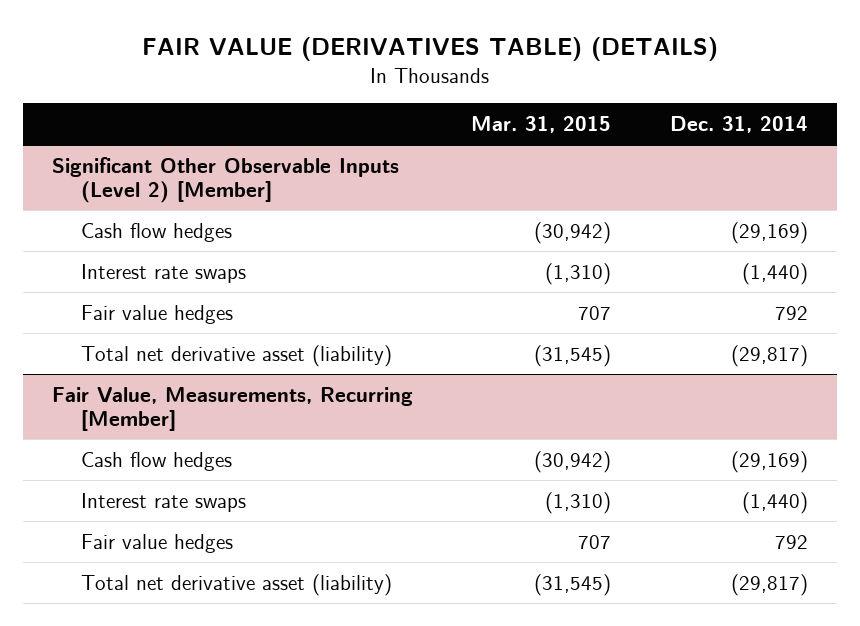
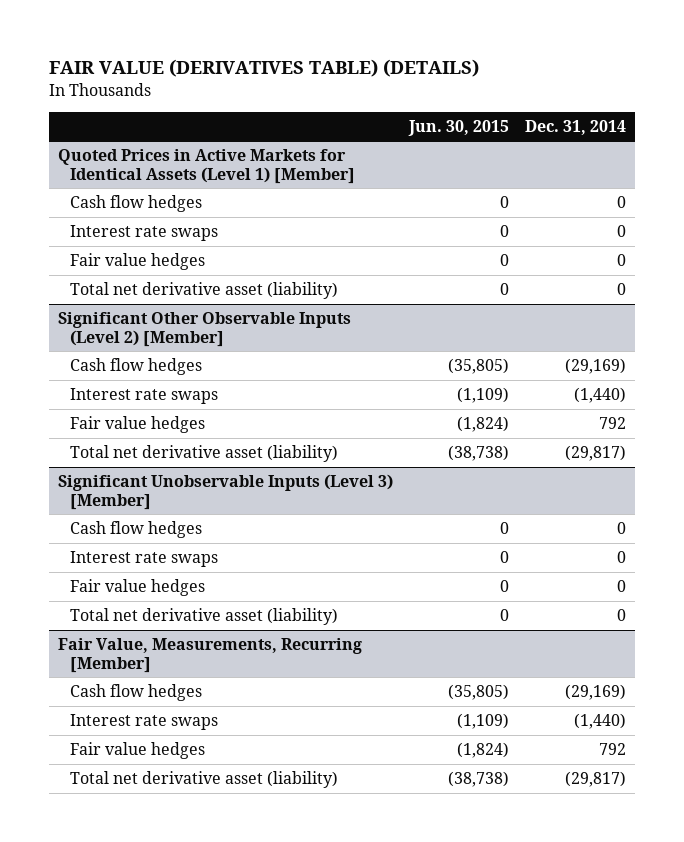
[471,116,612,134] Mar. 31, 2015 -> none
none -> [407,119,509,136] Jun. 30, 2015
none -> [57,149,355,184] Quoted Prices in Active Markets for Identical Assets (Level 1) [Member]
none -> [69,195,202,213] Cash flow hedges
none -> [69,225,218,242] Interest rate swaps
none -> [69,253,205,271] Fair value hedges
none -> [69,282,338,300] Total net derivative asset (liability)
none -> [57,474,393,510] Significant Unobservable Inputs (Level 3) [Member]
none -> [69,521,202,539] Cash flow hedges
none -> [69,551,218,568] Interest rate swaps
none -> [69,579,205,597] Fair value hedges
none -> [69,608,338,626] Total net derivative asset (liability)

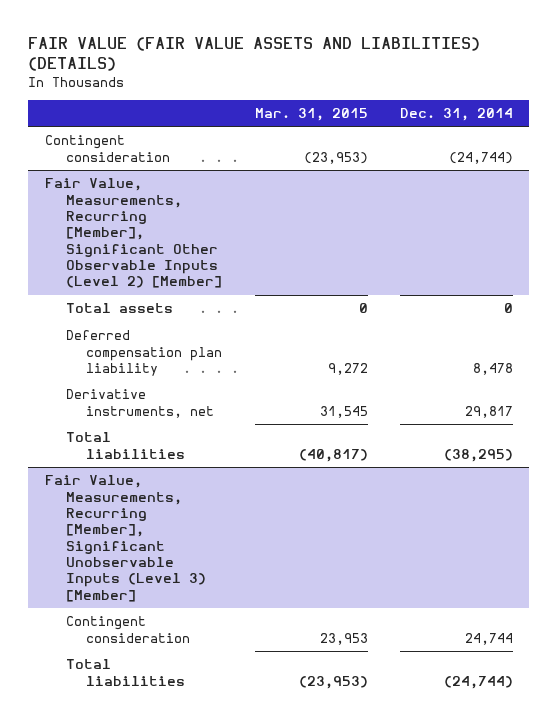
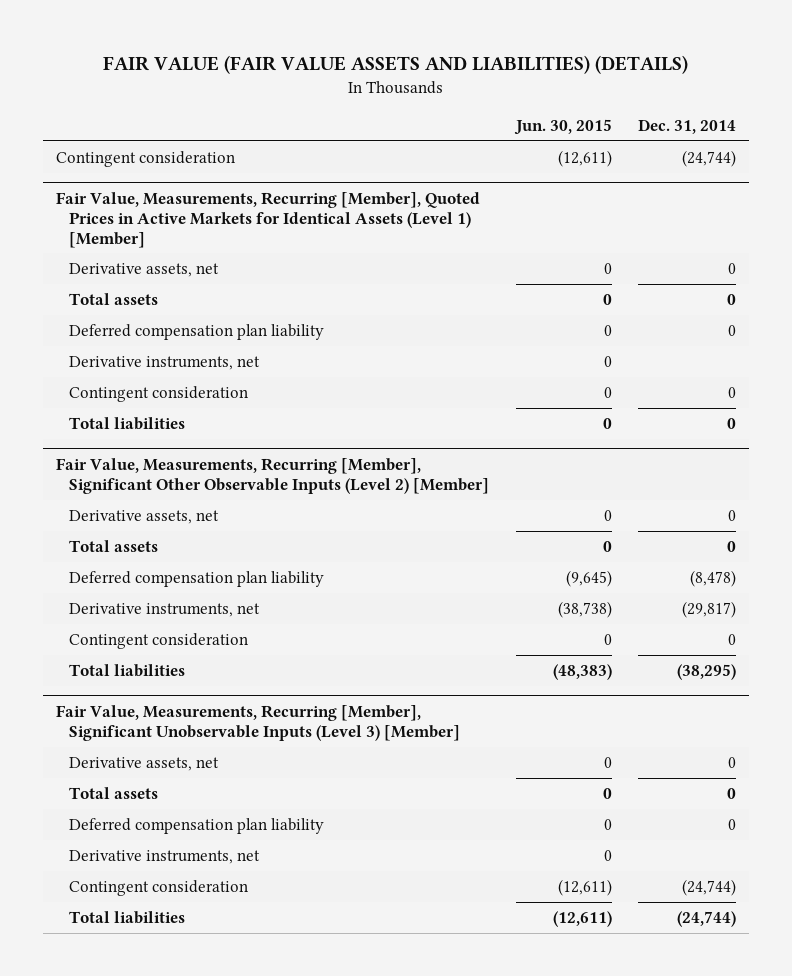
[254,107,368,121] Mar. 31, 2015 -> none
none -> [513,118,612,135] Jun. 30, 2015
none -> [56,191,481,248] Fair Value, Measurements, Recurring [Member], Quoted Prices in Active Markets for Identical Assets (Level 1) [Member]
none -> [69,263,220,278] Derivative assets, net
none -> [69,293,159,306] Total assets
none -> [69,324,325,341] Deferred compensation plan liability
none -> [69,356,261,371] Derivative instruments, net
none -> [69,386,249,403] Contingent consideration
none -> [69,417,186,431] Total liabilities
none -> [69,510,220,525] Derivative assets, net
[473,362,514,375] 8,478 -> [689,570,736,588] (8,478)
[465,405,514,418] 29,817 -> [681,601,736,619] (29,817)
none -> [69,633,249,650] Contingent consideration
none -> [69,757,220,772] Derivative assets, net
none -> [69,787,159,800] Total assets
none -> [69,818,325,835] Deferred compensation plan liability
none -> [69,850,261,865] Derivative instruments, net
[465,632,514,645] 24,744 -> [681,879,736,897] (24,744)

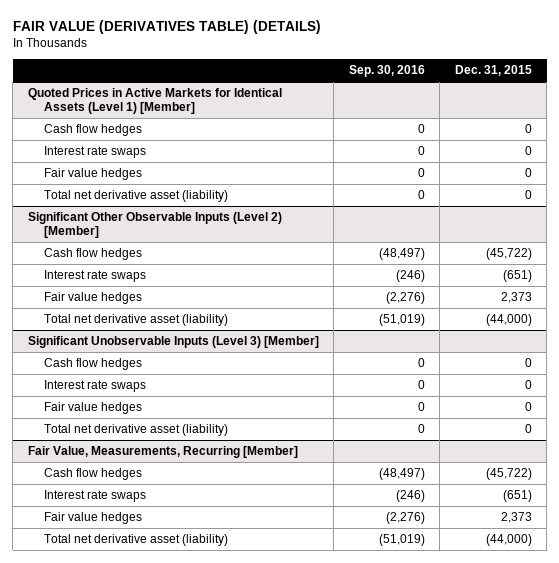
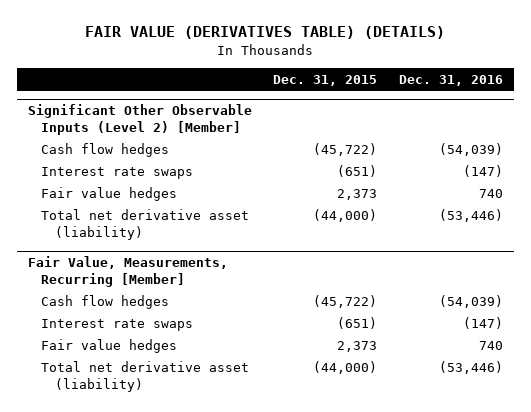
[348,65,425,78] Sep. 30, 2016 -> none
none -> [399,75,504,87] Dec. 31, 2016
[27,88,282,114] Quoted Prices in Active Markets for Identical Assets (Level 1) [Member] -> none
[44,124,143,137] Cash flow hedges -> none
[44,146,147,159] Interest rate swaps -> none
[44,168,143,181] Fair value hedges -> none
[44,190,229,203] Total net derivative asset (liability) -> none
[27,336,319,349] Significant Unobservable Inputs (Level 3) [Member] -> none
[44,358,143,371] Cash flow hedges -> none
[44,380,147,393] Interest rate swaps -> none
[44,402,143,415] Fair value hedges -> none
[44,424,229,437] Total net derivative asset (liability) -> none

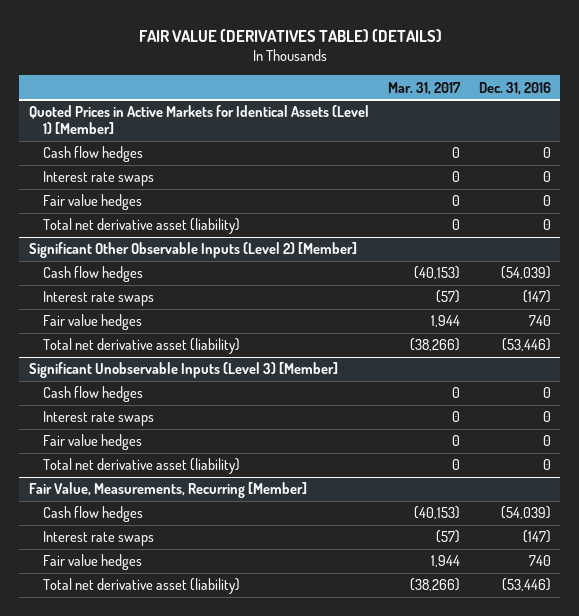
[273,75,378,87] Dec. 31, 2015 -> none
none -> [387,81,461,95] Mar. 31, 2017
none -> [28,105,369,135] Quoted Prices in Active Markets for Identical Assets (Level 1) [Member]
none -> [42,146,143,163] Cash flow hedges
none -> [42,171,154,187] Interest rate swaps
none -> [42,194,142,211] Fair value hedges
none -> [42,218,240,235] Total net derivative asset (liability)
none -> [28,362,338,379] Significant Unobservable Inputs (Level 3) [Member]
none -> [42,386,143,403] Cash flow hedges
none -> [42,411,154,427] Interest rate swaps
none -> [42,434,142,451] Fair value hedges
none -> [42,458,240,475] Total net derivative asset (liability)

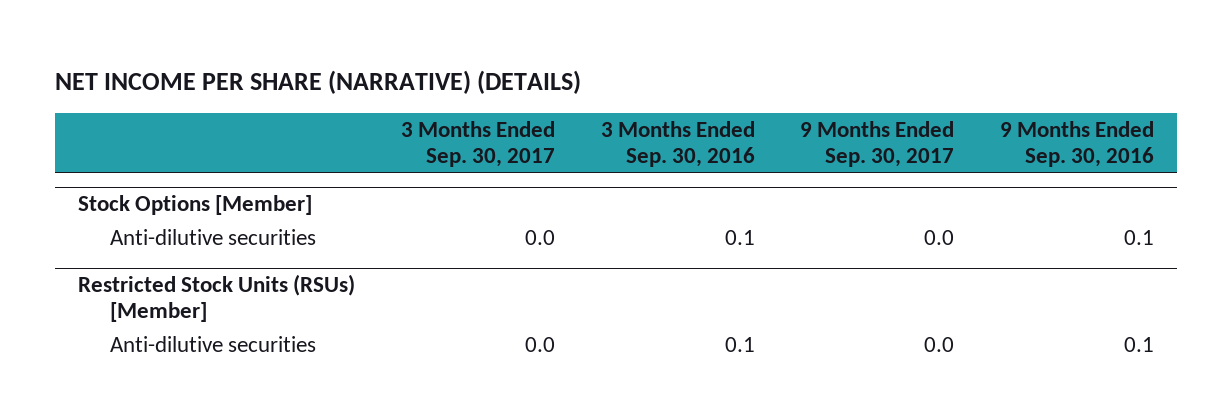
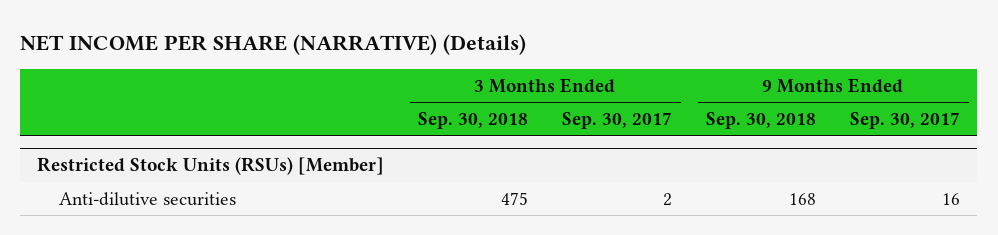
[55,70,582,95] NET INCOME PER SHARE (NARRATIVE) (DETAILS) -> [20,33,527,55] NET INCOME PER SHARE (NARRATIVE) (Details)
[600,121,755,168] 3 Months Ended Sep. 30, 2016 -> none
[999,121,1154,168] 9 Months Ended Sep. 30, 2016 -> none
none -> [418,112,529,130] Sep. 30, 2018
none -> [706,112,817,130] Sep. 30, 2018
[78,195,313,216] Stock Options [Member] -> none
[109,229,316,246] Anti-dilutive securities -> none
[524,337,555,353] 0.0 -> [663,192,673,206] 2
[924,337,955,353] 0.0 -> [942,192,961,205] 16

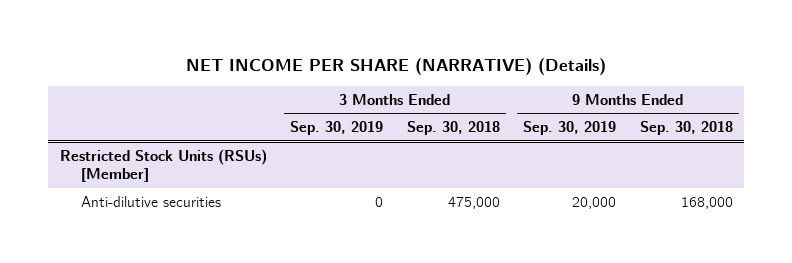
[562,112,673,130] Sep. 30, 2017 -> none
[850,112,961,130] Sep. 30, 2017 -> none
none -> [290,121,384,136] Sep. 30, 2019
none -> [523,121,617,136] Sep. 30, 2019
[501,191,529,205] 475 -> [447,196,500,209] 475,000
[789,192,817,205] 168 -> [680,196,733,209] 168,000

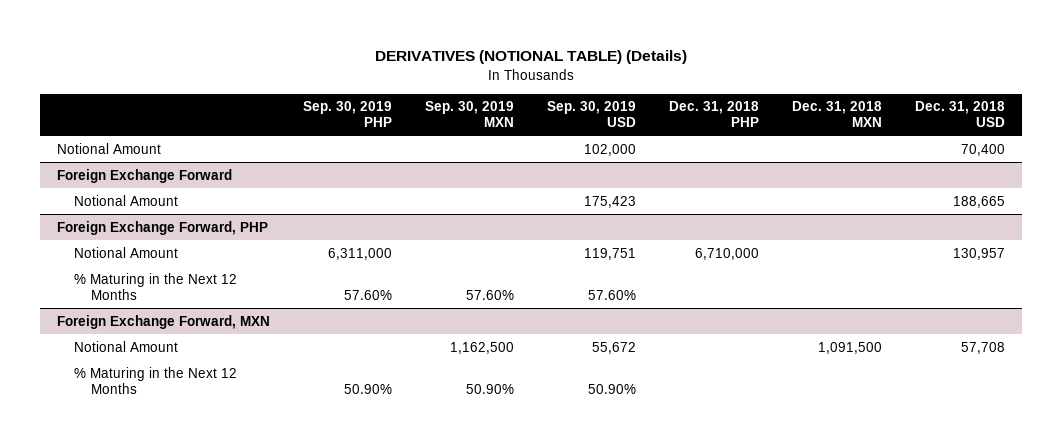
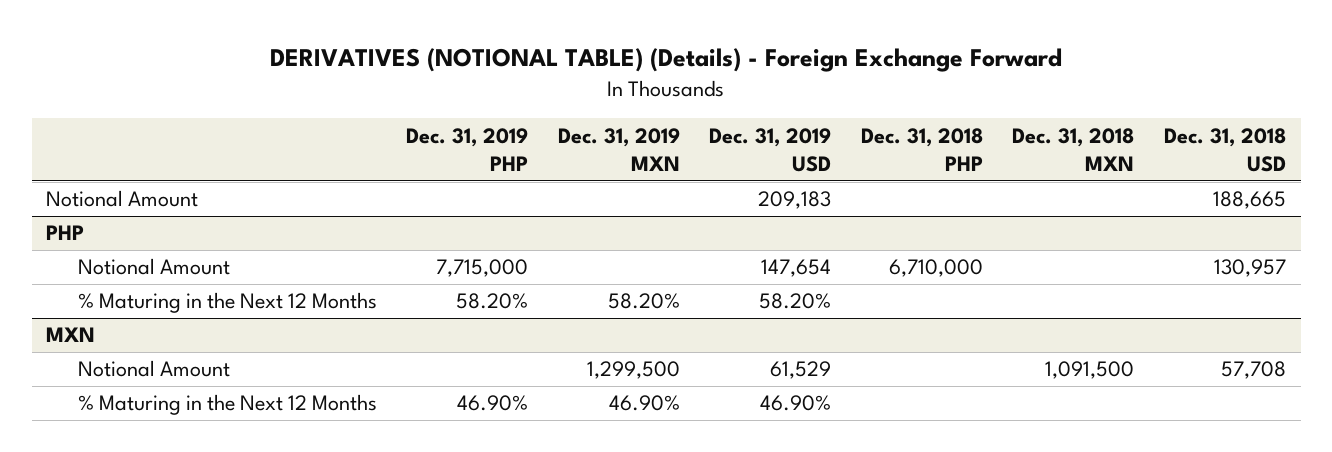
[375,50,688,65] DERIVATIVES (NOTIONAL TABLE) (Details) -> [270,48,1063,73] DERIVATIVES (NOTIONAL TABLE) (Details) - Foreign Exchange Forward
[302,101,392,128] Sep. 30, 2019 PHP -> none
[424,101,514,128] Sep. 30, 2019 MXN -> none
[547,101,637,128] Sep. 30, 2019 USD -> none
none -> [406,127,529,172] Dec. 31, 2019 PHP
none -> [557,127,680,172] Dec. 31, 2019 MXN
none -> [709,127,832,173] Dec. 31, 2019 USD
[56,142,161,154] Notional Amount -> none
[56,168,232,183] Foreign Exchange Forward -> none
[56,220,268,235] Foreign Exchange Forward, PHP -> none
none -> [46,225,85,241] PHP
[56,314,270,329] Foreign Exchange Forward, MXN -> none
none -> [46,327,96,343] MXN

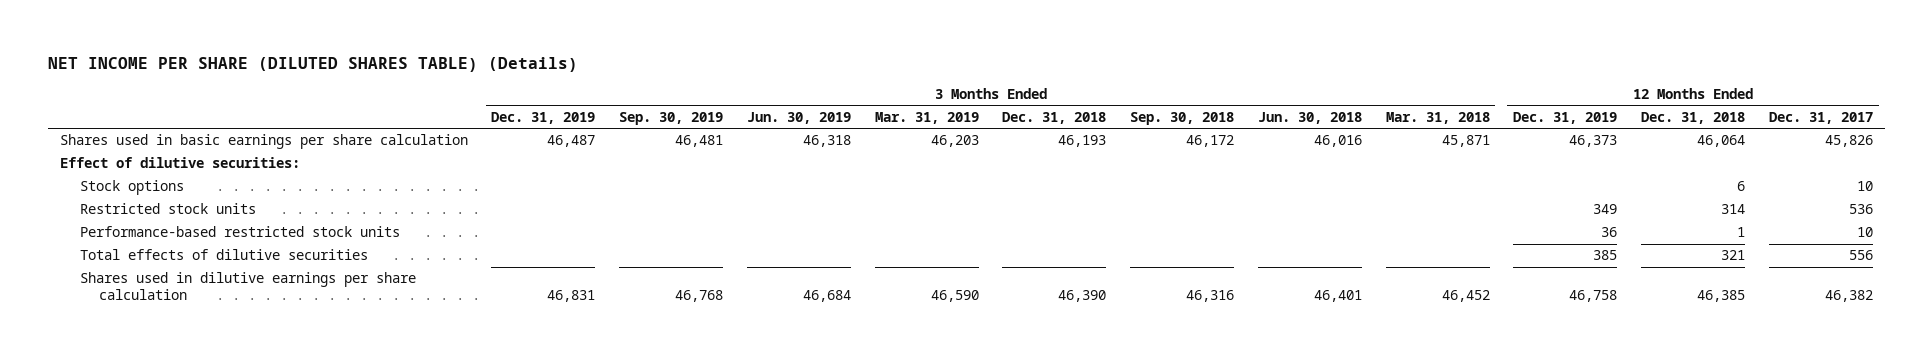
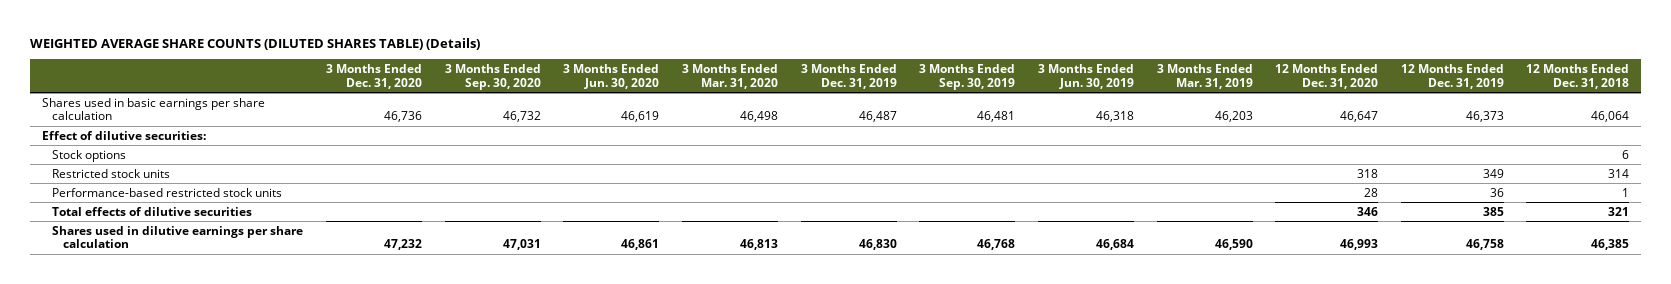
[47,57,578,73] NET INCOME PER SHARE (DILUTED SHARES TABLE) (Details) -> [30,38,481,51] WEIGHTED AVERAGE SHARE COUNTS (DILUTED SHARES TABLE) (Details)
[1002,111,1107,124] Dec. 31, 2018 -> none
[1130,111,1235,125] Sep. 30, 2018 -> none
[1257,111,1362,124] Jun. 30, 2018 -> none
[1385,111,1490,124] Mar. 31, 2018 -> none
[1768,111,1873,124] Dec. 31, 2017 -> none
none -> [325,64,422,89] 3 Months Ended Dec. 31, 2020
none -> [444,64,541,90] 3 Months Ended Sep. 30, 2020
none -> [563,64,660,89] 3 Months Ended Jun. 30, 2020
none -> [681,64,778,89] 3 Months Ended Mar. 31, 2020
none -> [1275,64,1379,89] 12 Months Ended Dec. 31, 2020
[547,289,596,302] 46,831 -> [858,239,897,251] 46,830

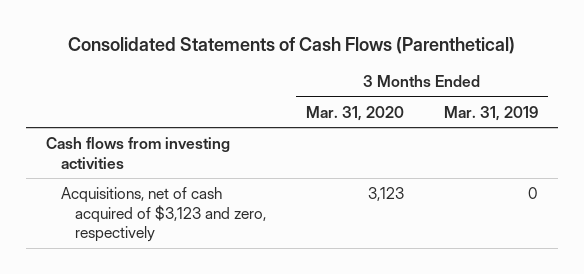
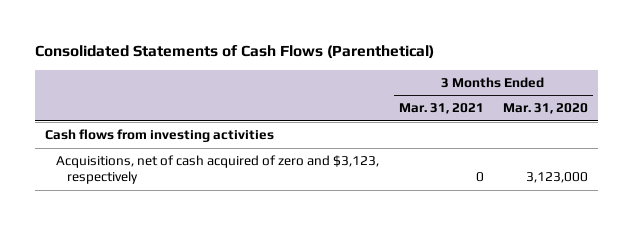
[444,105,539,121] Mar. 31, 2019 -> none
none -> [398,103,484,115] Mar. 31, 2021
[60,186,266,243] Acquisitions, net of cash acquired of $3,123 and zero, respectively -> [56,155,380,185] Acquisitions, net of cash acquired of zero and $3,123, respectively
[367,186,404,201] 3,123 -> [525,172,588,184] 3,123,000

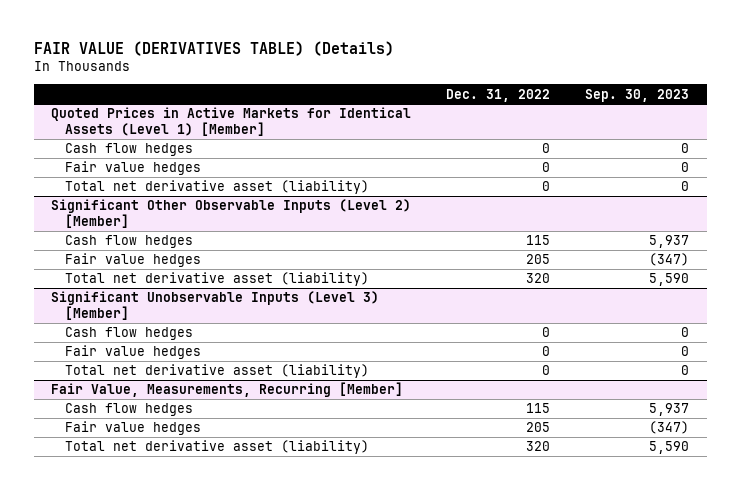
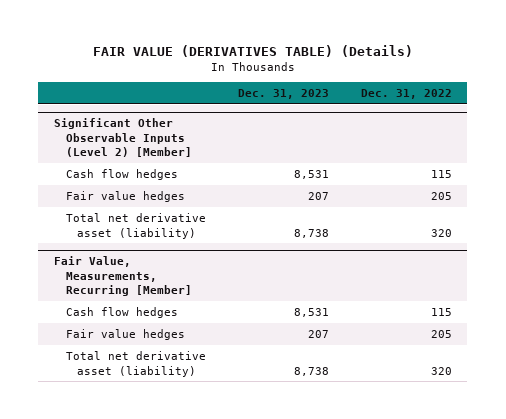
[585,88,690,102] Sep. 30, 2023 -> none
none -> [237,88,329,99] Dec. 31, 2023
[51,107,412,137] Quoted Prices in Active Markets for Identical Assets (Level 1) [Member] -> none
[64,143,193,157] Cash flow hedges -> none
[64,161,201,176] Fair value hedges -> none
[64,180,369,195] Total net derivative asset (liability) -> none
[51,291,380,321] Significant Unobservable Inputs (Level 3) [Member] -> none
[64,327,193,341] Cash flow hedges -> none
[64,345,201,360] Fair value hedges -> none
[64,364,369,379] Total net derivative asset (liability) -> none

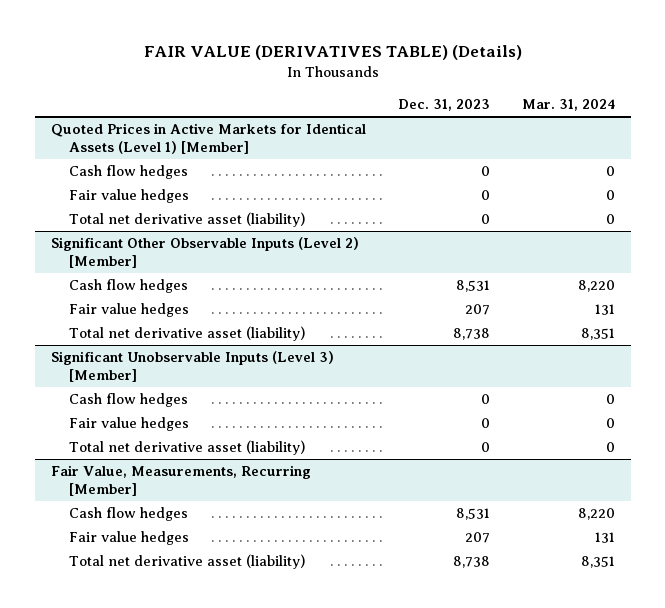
[360,88,452,99] Dec. 31, 2022 -> none
none -> [521,99,615,112] Mar. 31, 2024
none -> [50,123,366,154] Quoted Prices in Active Markets for Identical Assets (Level 1) [Member]
none -> [68,165,188,180] Cash flow hedges
none -> [68,189,189,204] Fair value hedges
none -> [68,212,305,228] Total net derivative asset (liability)
none -> [50,351,334,382] Significant Unobservable Inputs (Level 3) [Member]
none -> [68,393,188,408] Cash flow hedges
none -> [68,417,189,432] Fair value hedges
none -> [68,440,305,456] Total net derivative asset (liability)

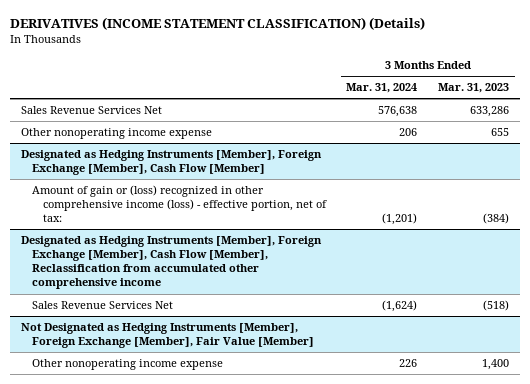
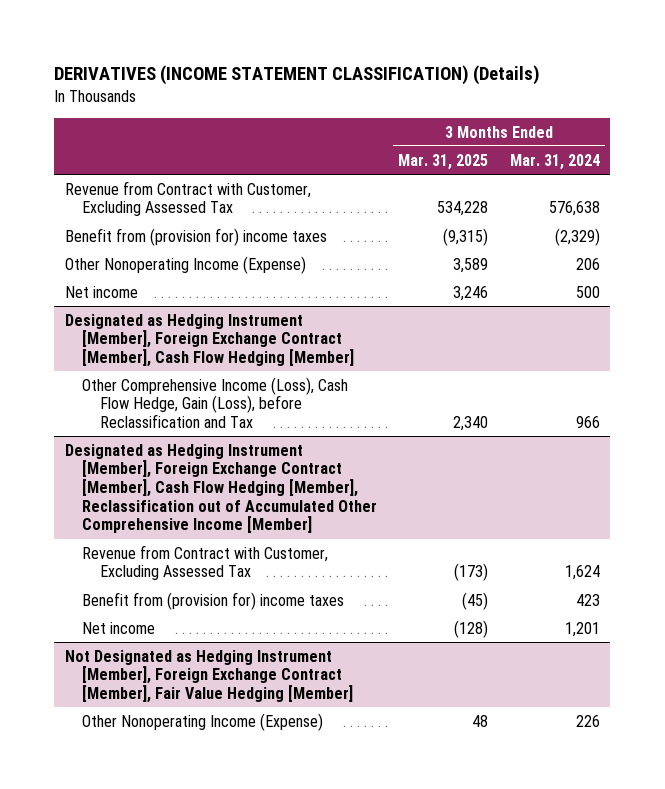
[438,83,510,94] Mar. 31, 2023 -> none
none -> [398,153,489,170] Mar. 31, 2025
[31,301,173,310] Sales Revenue Services Net -> none
[20,106,162,115] Sales Revenue Services Net -> [65,180,312,217] Revenue from Contract with Customer, Excluding Assessed Tax
none -> [65,227,328,246] Benefit from (provision for) income taxes
[20,128,212,140] Other nonoperating income expense -> [65,255,307,274] Other Nonoperating Income (Expense)
none -> [65,285,139,298] Net income
[20,150,322,176] Designated as Hedging Instruments [Member], Foreign Exchange [Member], Cash Flow [Member] -> [65,313,355,368] Designated as Hedging Instrument [Member], Foreign Exchange Contract [Member], Cash Flow Hedging [Member]
[31,185,327,223] Amount of gain or (loss) recognized in other comprehensive income (loss) - effective portion, net of tax: -> [82,376,349,429] Other Comprehensive Income (Loss), Cash Flow Hedge, Gain (Loss), before Reclassification and Tax
[382,213,418,226] (1,201) -> [575,416,600,429] 966
[20,236,322,290] Designated as Hedging Instruments [Member], Foreign Exchange [Member], Cash Flow [Member], Reclassification from accumulated other comprehensive income -> [65,443,378,534] Designated as Hedging Instrument [Member], Foreign Exchange Contract [Member], Cash Flow Hedging [Member], Reclassification out of Accumulated Other Comprehensive Income [Member]
none -> [82,544,329,581] Revenue from Contract with Customer, Excluding Assessed Tax
none -> [82,591,345,610] Benefit from (provision for) income taxes
none -> [82,621,156,634] Net income
[20,323,314,349] Not Designated as Hedging Instruments [Member], Foreign Exchange [Member], Fair Value [Member] -> [65,649,354,704] Not Designated as Hedging Instrument [Member], Foreign Exchange Contract [Member], Fair Value Hedging [Member]
[31,359,223,371] Other nonoperating income expense -> [82,712,324,731] Other Nonoperating Income (Expense)

